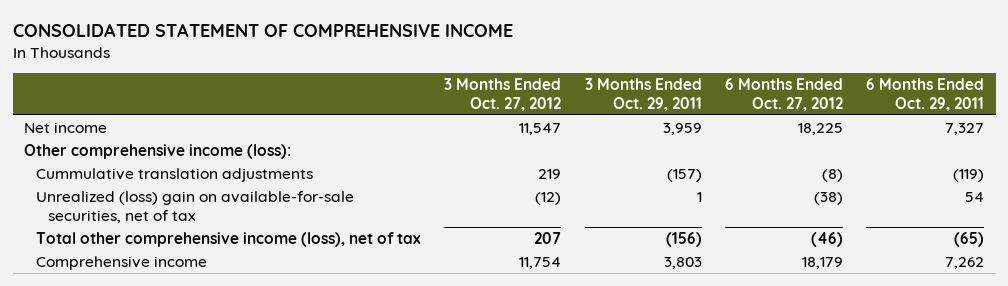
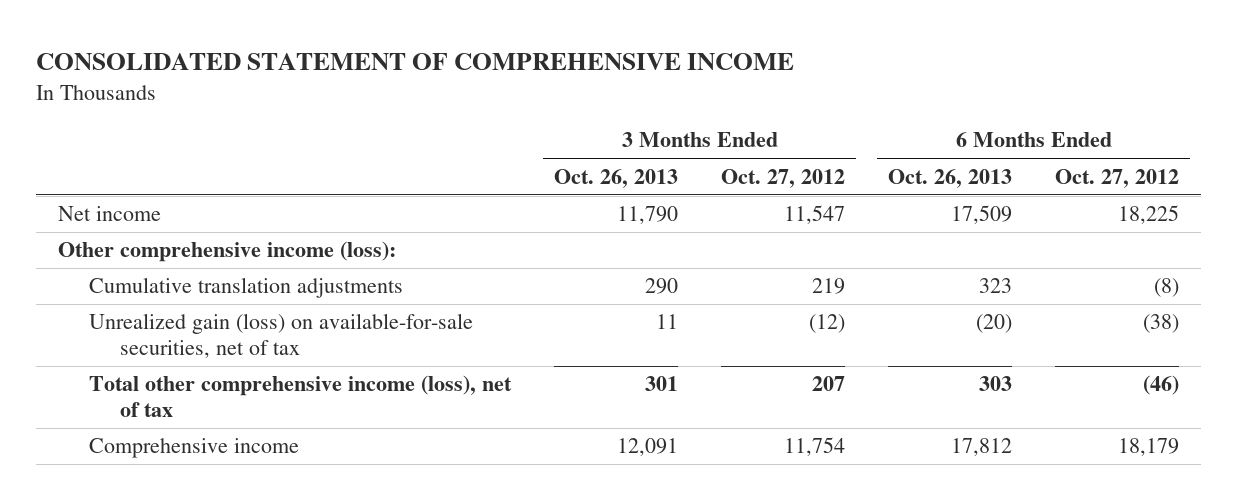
[584,77,702,111] 3 Months Ended Oct. 29, 2011 -> none
[866,77,985,111] 6 Months Ended Oct. 29, 2011 -> none
none -> [554,168,679,188] Oct. 26, 2013
none -> [888,168,1013,188] Oct. 26, 2013
[36,167,314,182] Cummulative translation adjustments -> [88,277,403,299] Cumulative translation adjustments
[36,190,355,223] Unrealized (loss) gain on available-for-sale securities, net of tax -> [88,313,473,359] Unrealized gain (loss) on available-for-sale securities, net of tax

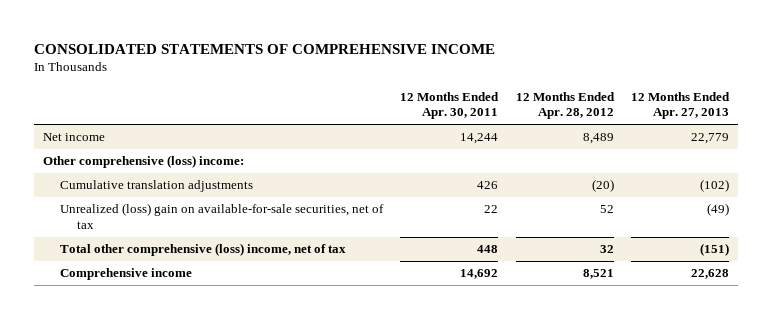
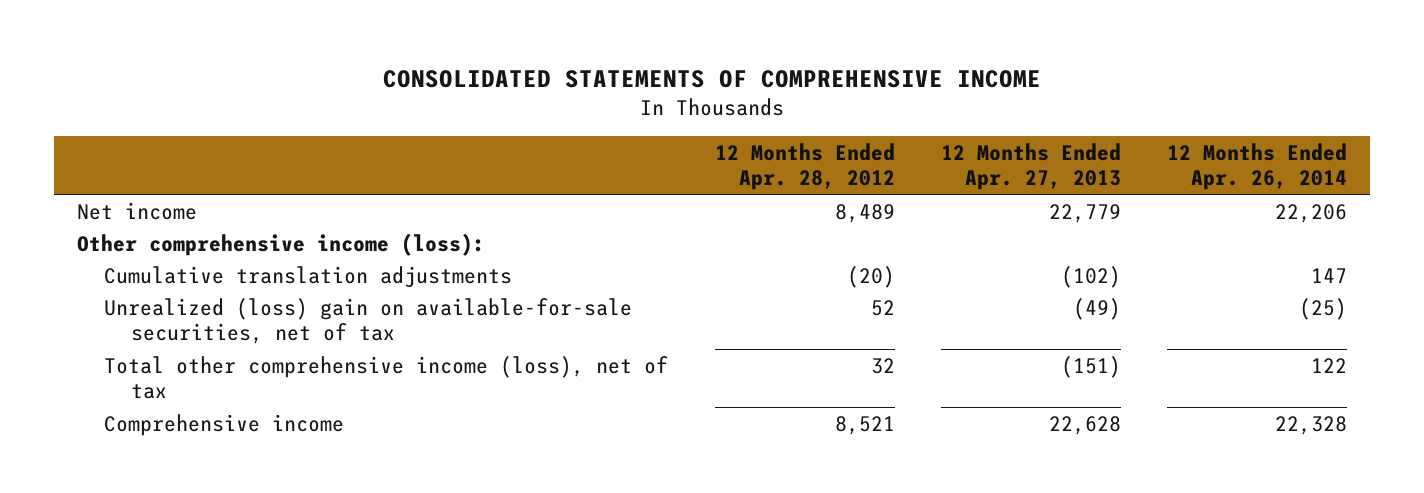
[400,91,500,120] 12 Months Ended Apr. 30, 2011 -> none
none -> [1166,142,1347,191] 12 Months Ended Apr. 26, 2014
[42,155,244,169] Other comprehensive (loss) income: -> [77,232,486,256] Other comprehensive income (loss):
[59,243,346,257] Total other comprehensive (loss) income, net of tax -> [104,355,669,399] Total other comprehensive income (loss), net of tax

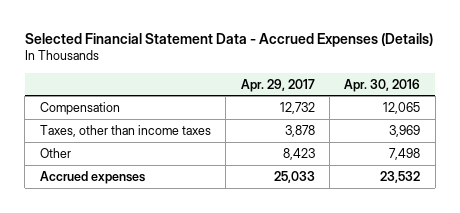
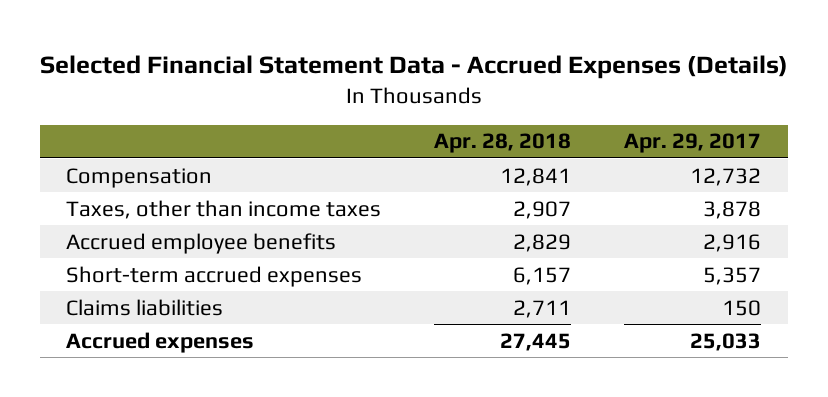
[344,78,421,92] Apr. 30, 2016 -> none
none -> [434,133,572,154] Apr. 28, 2018
[39,147,71,158] Other -> none
none -> [66,232,337,254] Accrued employee benefits
none -> [66,265,363,287] Short-term accrued expenses
none -> [66,298,224,316] Claims liabilities

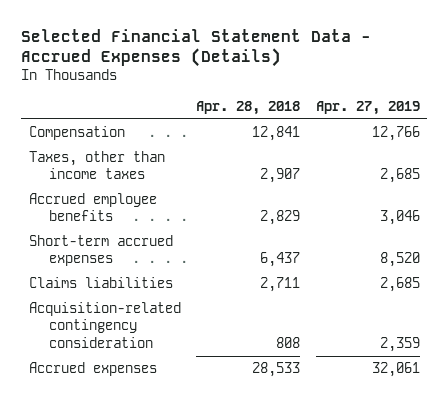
[624,133,762,154] Apr. 29, 2017 -> none
none -> [315,100,420,115] Apr. 27, 2019
[513,266,572,285] 6,157 -> [260,252,301,268] 6,437
none -> [28,302,181,348] Acquisition-related contingency consideration
[500,332,572,351] 27,445 -> [252,362,301,378] 28,533

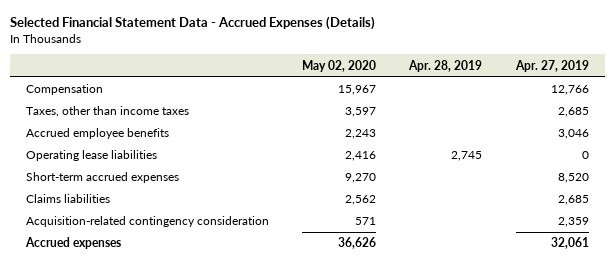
[196,100,301,115] Apr. 28, 2018 -> none
none -> [302,59,377,72] May 02, 2020
none -> [408,59,483,72] Apr. 28, 2019
none -> [26,150,158,162] Operating lease liabilities

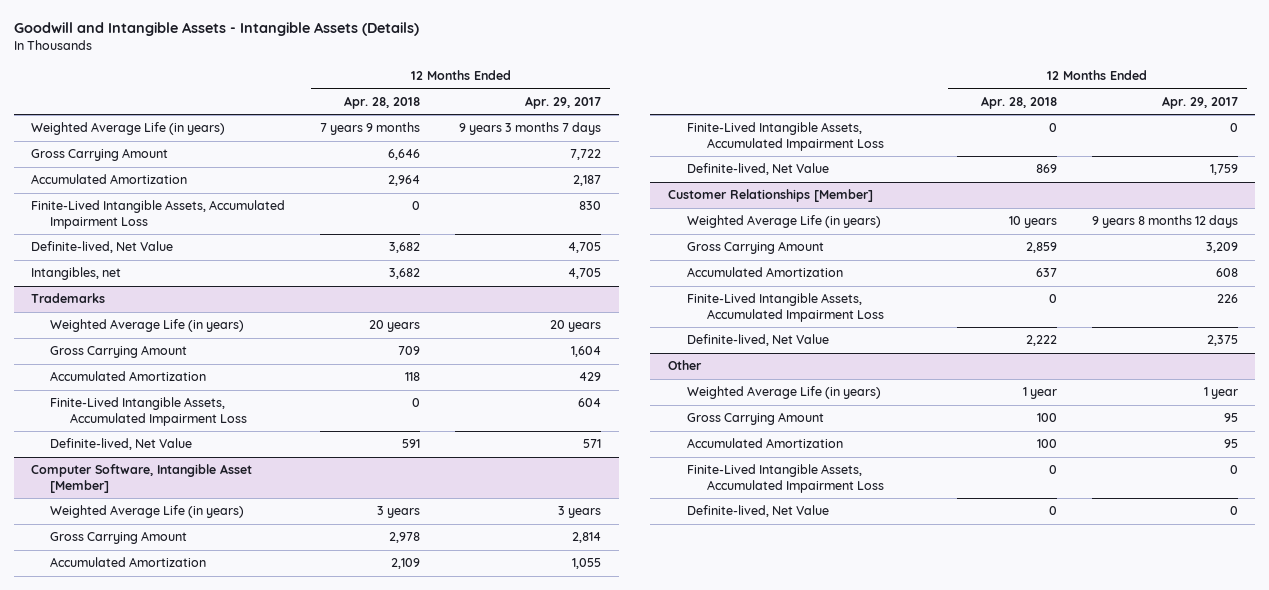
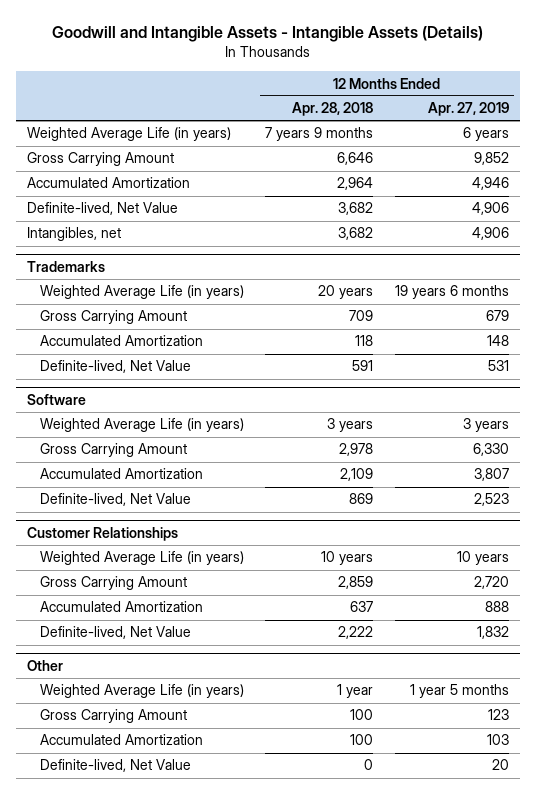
[525,95,602,109] Apr. 29, 2017 -> none
none -> [428,102,510,117] Apr. 27, 2019
[31,200,286,230] Finite-Lived Intangible Assets, Accumulated Impairment Loss -> none
[50,397,247,427] Finite-Lived Intangible Assets, Accumulated Impairment Loss -> none
[31,464,253,494] Computer Software, Intangible Asset [Member] -> [26,393,86,405] Software
[687,122,884,152] Finite-Lived Intangible Assets, Accumulated Impairment Loss -> none
[667,189,873,203] Customer Relationships [Member] -> [26,526,178,541] Customer Relationships
[687,293,884,323] Finite-Lived Intangible Assets, Accumulated Impairment Loss -> none
[687,464,884,494] Finite-Lived Intangible Assets, Accumulated Impairment Loss -> none

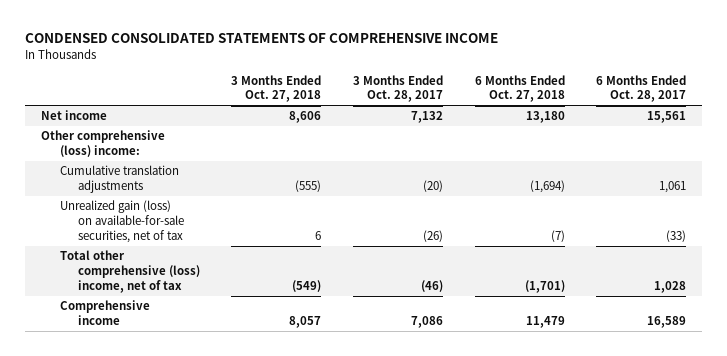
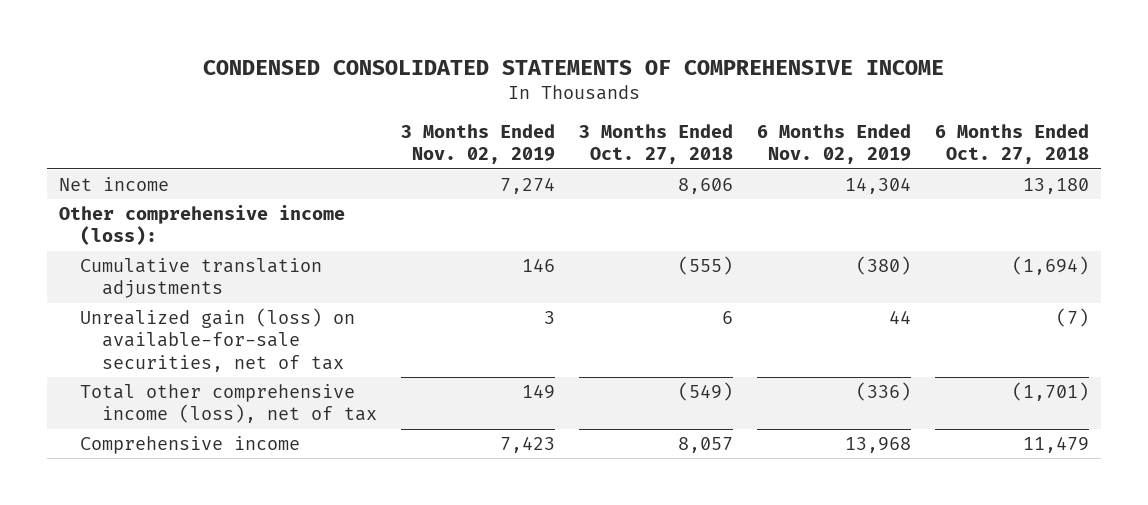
[352,74,443,103] 3 Months Ended Oct. 28, 2017 -> none
[596,74,687,103] 6 Months Ended Oct. 28, 2017 -> none
none -> [400,123,555,165] 3 Months Ended Nov. 02, 2019
none -> [757,123,912,165] 6 Months Ended Nov. 02, 2019
[41,130,166,157] Other comprehensive (loss) income: -> [58,204,345,246] Other comprehensive income (loss):
[59,250,200,293] Total other comprehensive (loss) income, net of tax -> [80,383,377,424] Total other comprehensive income (loss), net of tax

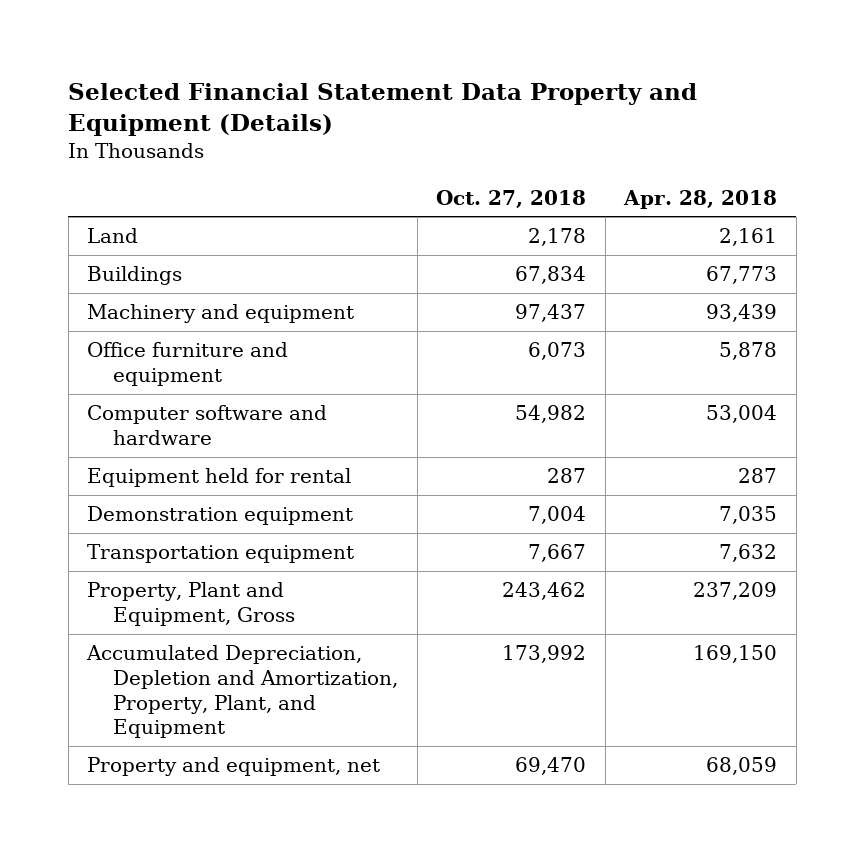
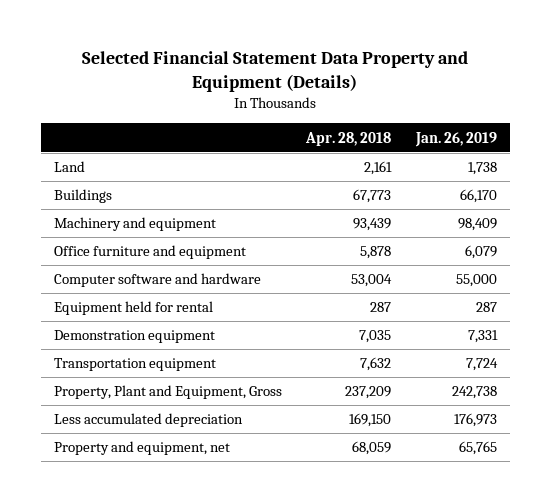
[436,189,587,208] Oct. 27, 2018 -> none
none -> [415,131,498,147] Jan. 26, 2019
[86,645,399,739] Accumulated Depreciation, Depletion and Amortization, Property, Plant, and Equipment -> [53,413,243,428] Less accumulated depreciation

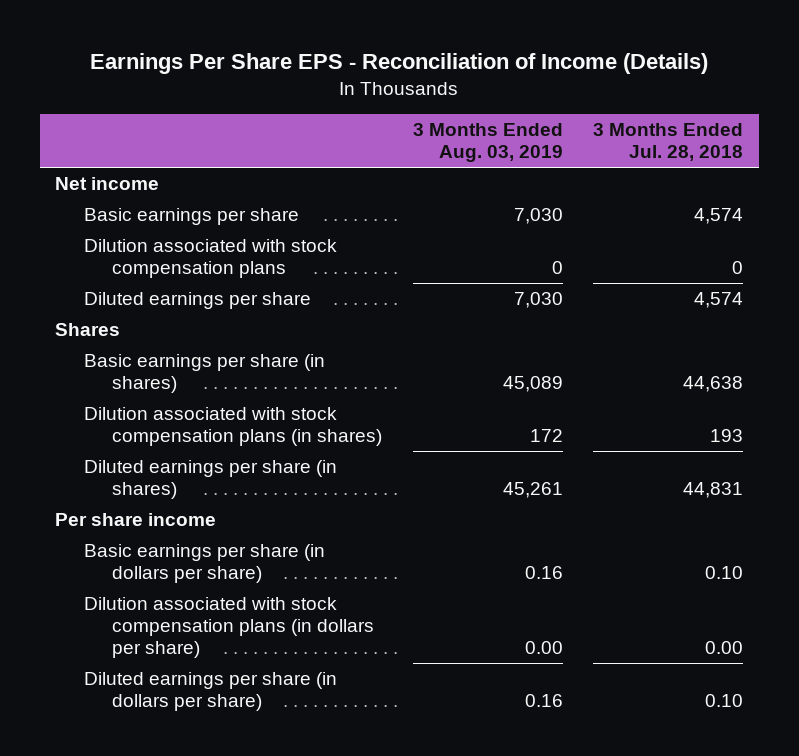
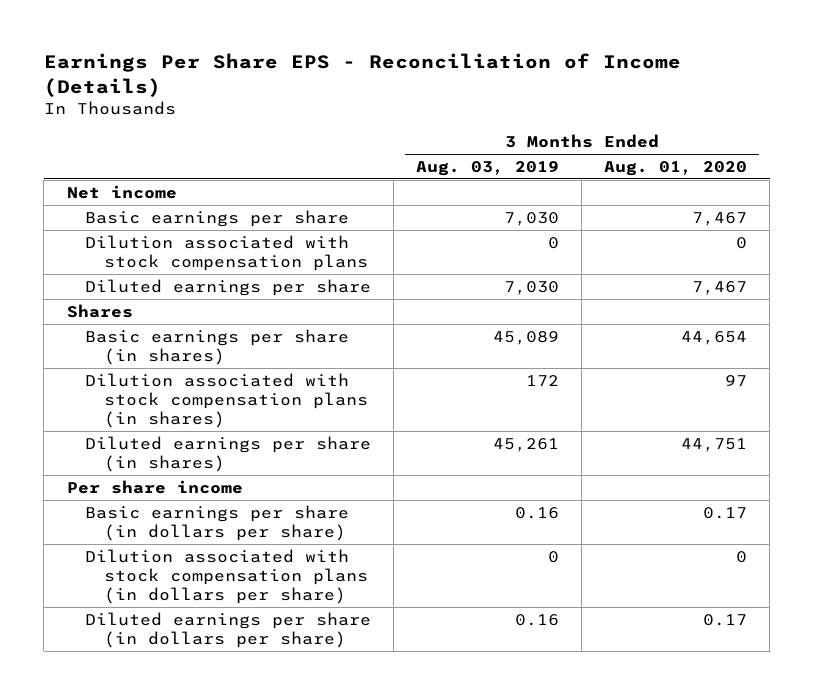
[593,123,744,162] 3 Months Ended Jul. 28, 2018 -> none
none -> [604,160,748,176] Aug. 01, 2020
[524,641,563,655] 0.00 -> [548,550,560,563] 0

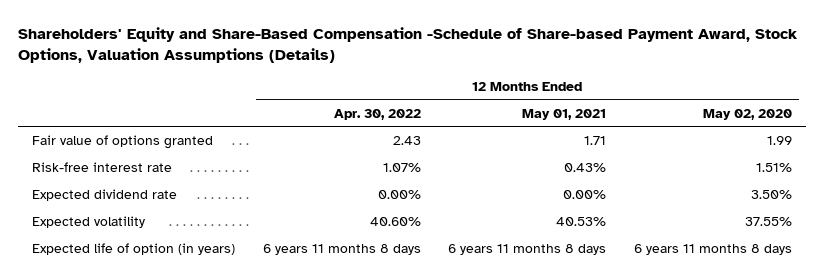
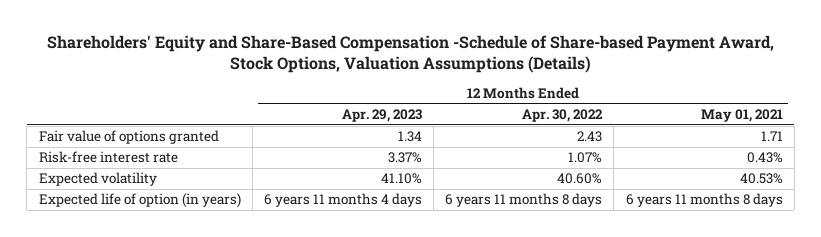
[703,108,793,120] May 02, 2020 -> none
none -> [341,109,422,123] Apr. 29, 2023
[31,188,177,201] Expected dividend rate -> none

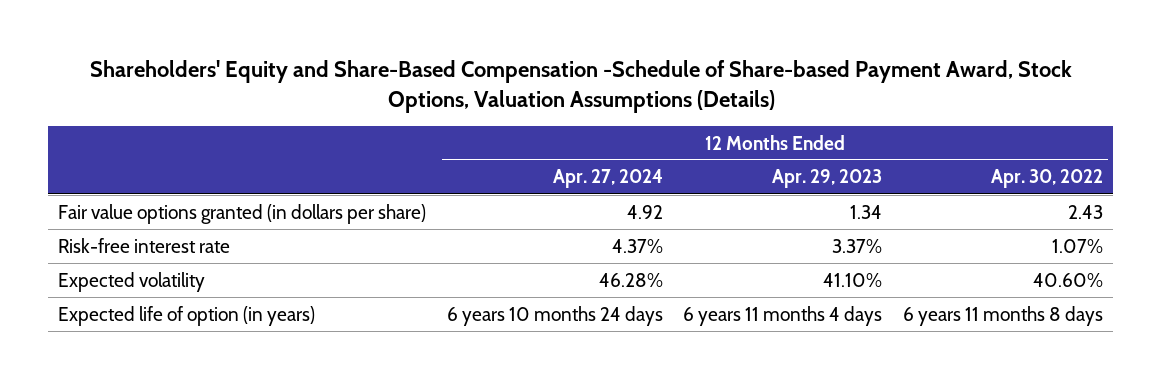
[700,109,783,123] May 01, 2021 -> none
none -> [552,169,663,189] Apr. 27, 2024
[38,130,219,145] Fair value of options granted -> [58,203,427,224] Fair value options granted (in dollars per share)

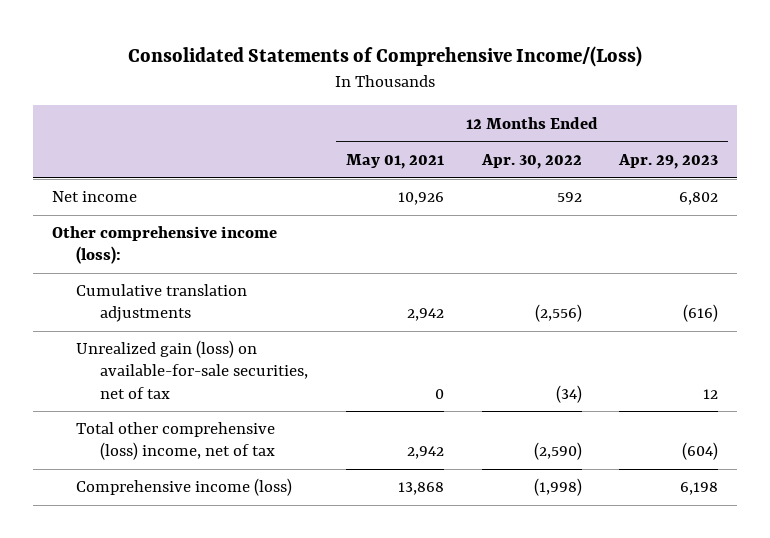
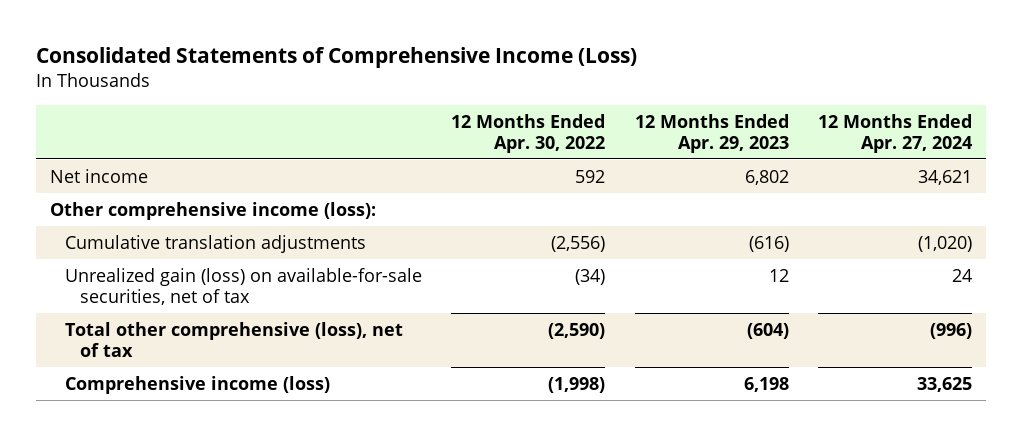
[128,45,643,67] Consolidated Statements of Comprehensive Income/(Loss) -> [35,47,637,69] Consolidated Statements of Comprehensive Income (Loss)
[345,153,444,169] May 01, 2021 -> none
none -> [817,113,972,153] 12 Months Ended Apr. 27, 2024
[76,422,276,461] Total other comprehensive (loss) income, net of tax -> [65,321,404,357] Total other comprehensive (loss), net of tax

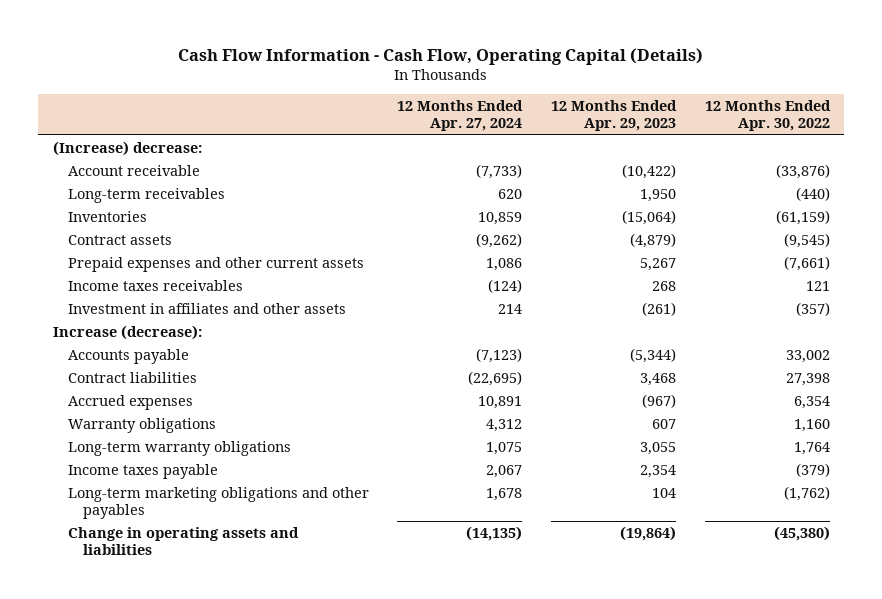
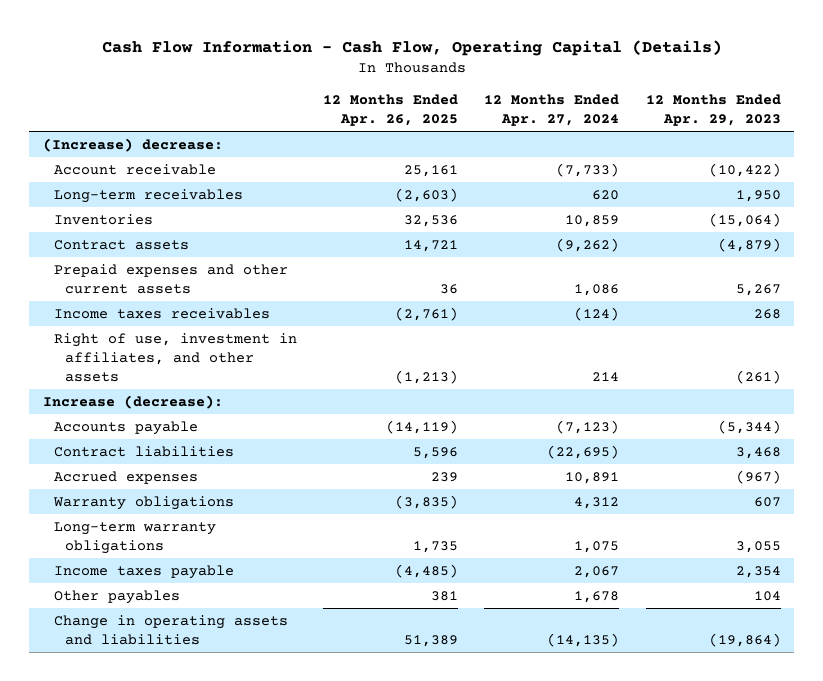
[704,100,831,132] 12 Months Ended Apr. 30, 2022 -> none
none -> [322,94,458,127] 12 Months Ended Apr. 26, 2025
[67,302,346,314] Investment in affiliates and other assets -> [53,332,297,382] Right of use, investment in affiliates, and other assets
[67,486,369,519] Long-term marketing obligations and other payables -> [53,589,180,604] Other payables

